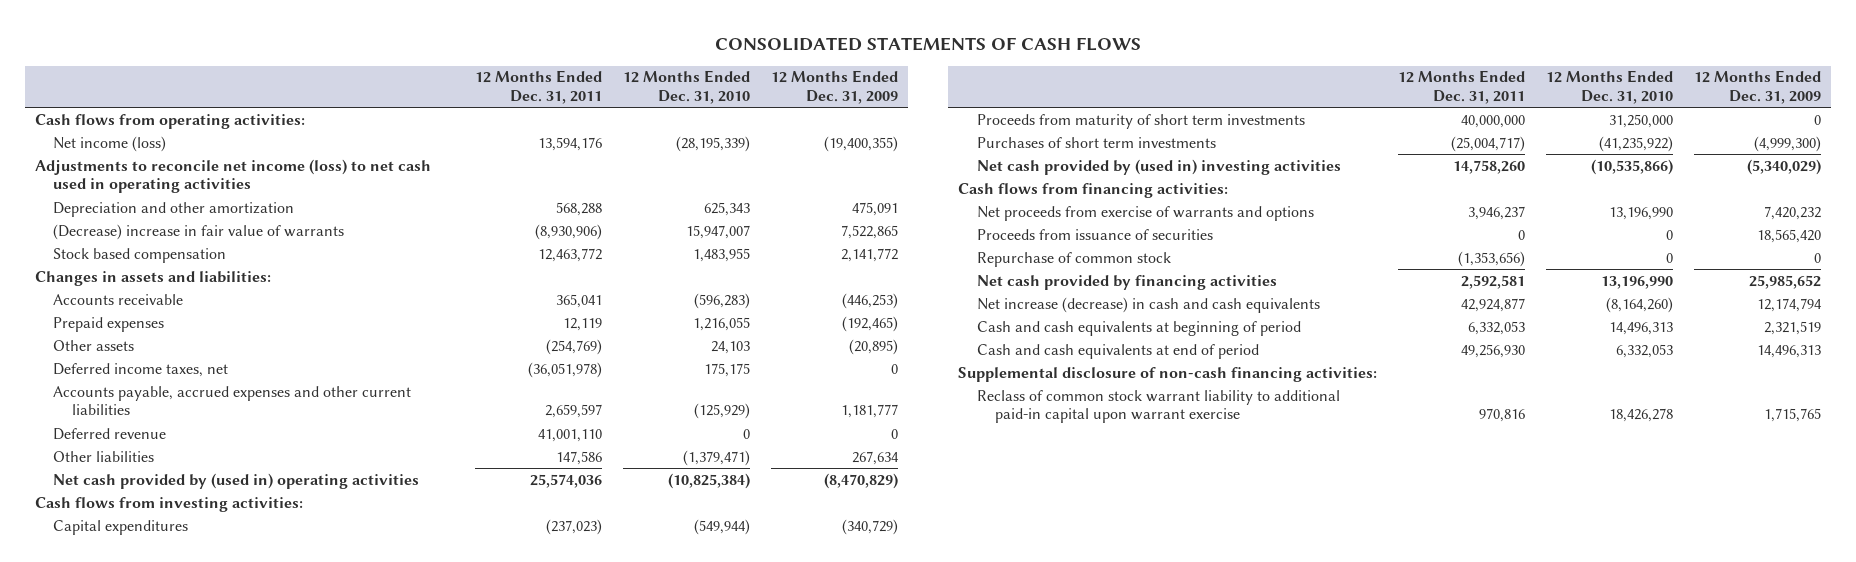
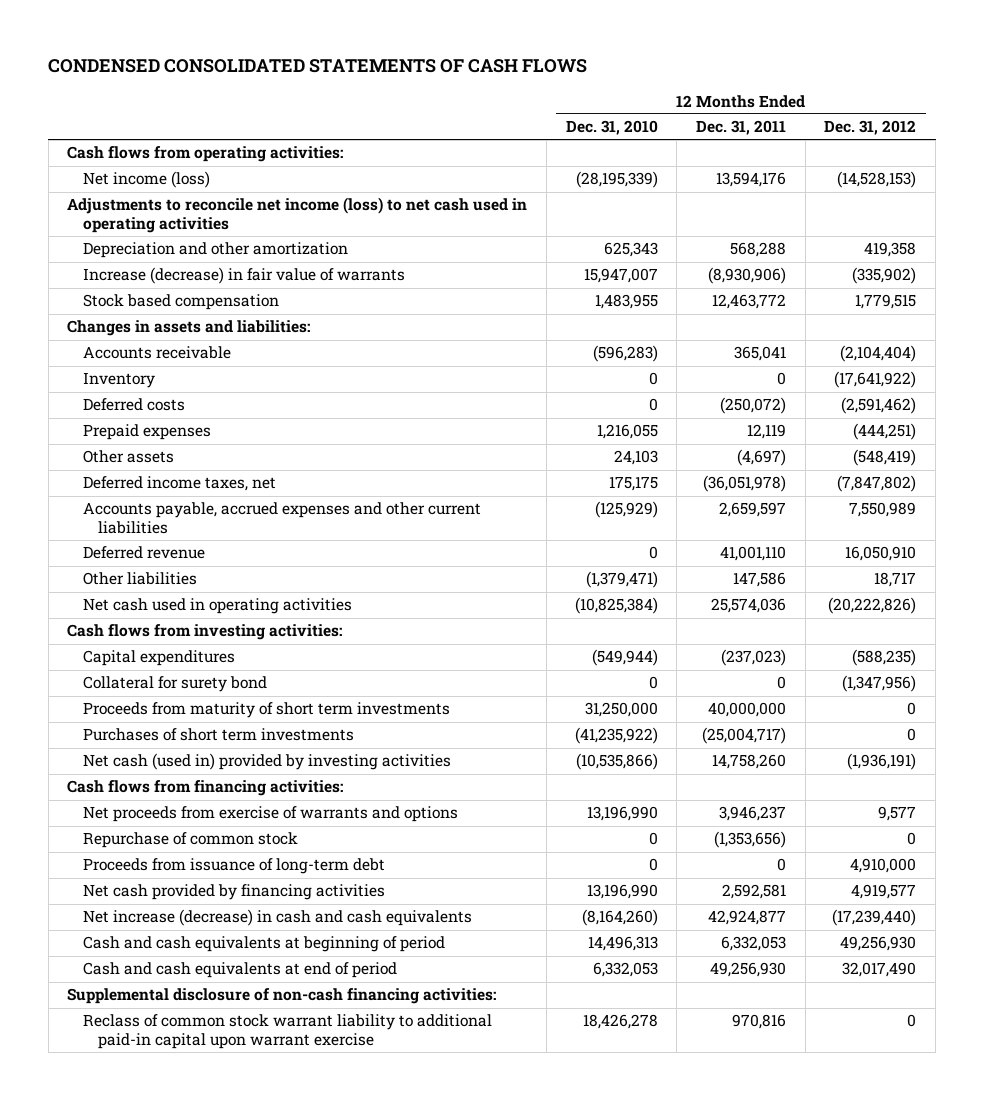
[714,36,1141,51] CONSOLIDATED STATEMENTS OF CASH FLOWS -> [48,59,588,74] CONDENSED CONSOLIDATED STATEMENTS OF CASH FLOWS
[770,70,898,105] 12 Months Ended Dec. 31, 2009 -> none
none -> [824,120,917,136] Dec. 31, 2012
[53,223,345,240] (Decrease) increase in fair value of warrants -> [82,267,405,285] Increase (decrease) in fair value of warrants
none -> [82,372,155,389] Inventory
none -> [82,398,185,412] Deferred costs
[545,338,602,355] (254,769) -> [736,449,786,467] (4,697)
[53,472,420,489] Net cash provided by (used in) operating activities -> [82,598,352,615] Net cash used in operating activities
none -> [82,676,267,693] Collateral for surety bond
[976,158,1341,175] Net cash provided by (used in) investing activities -> [82,753,451,771] Net cash (used in) provided by investing activities
[976,228,1213,240] Proceeds from issuance of securities -> none
none -> [82,858,385,875] Proceeds from issuance of long-term debt

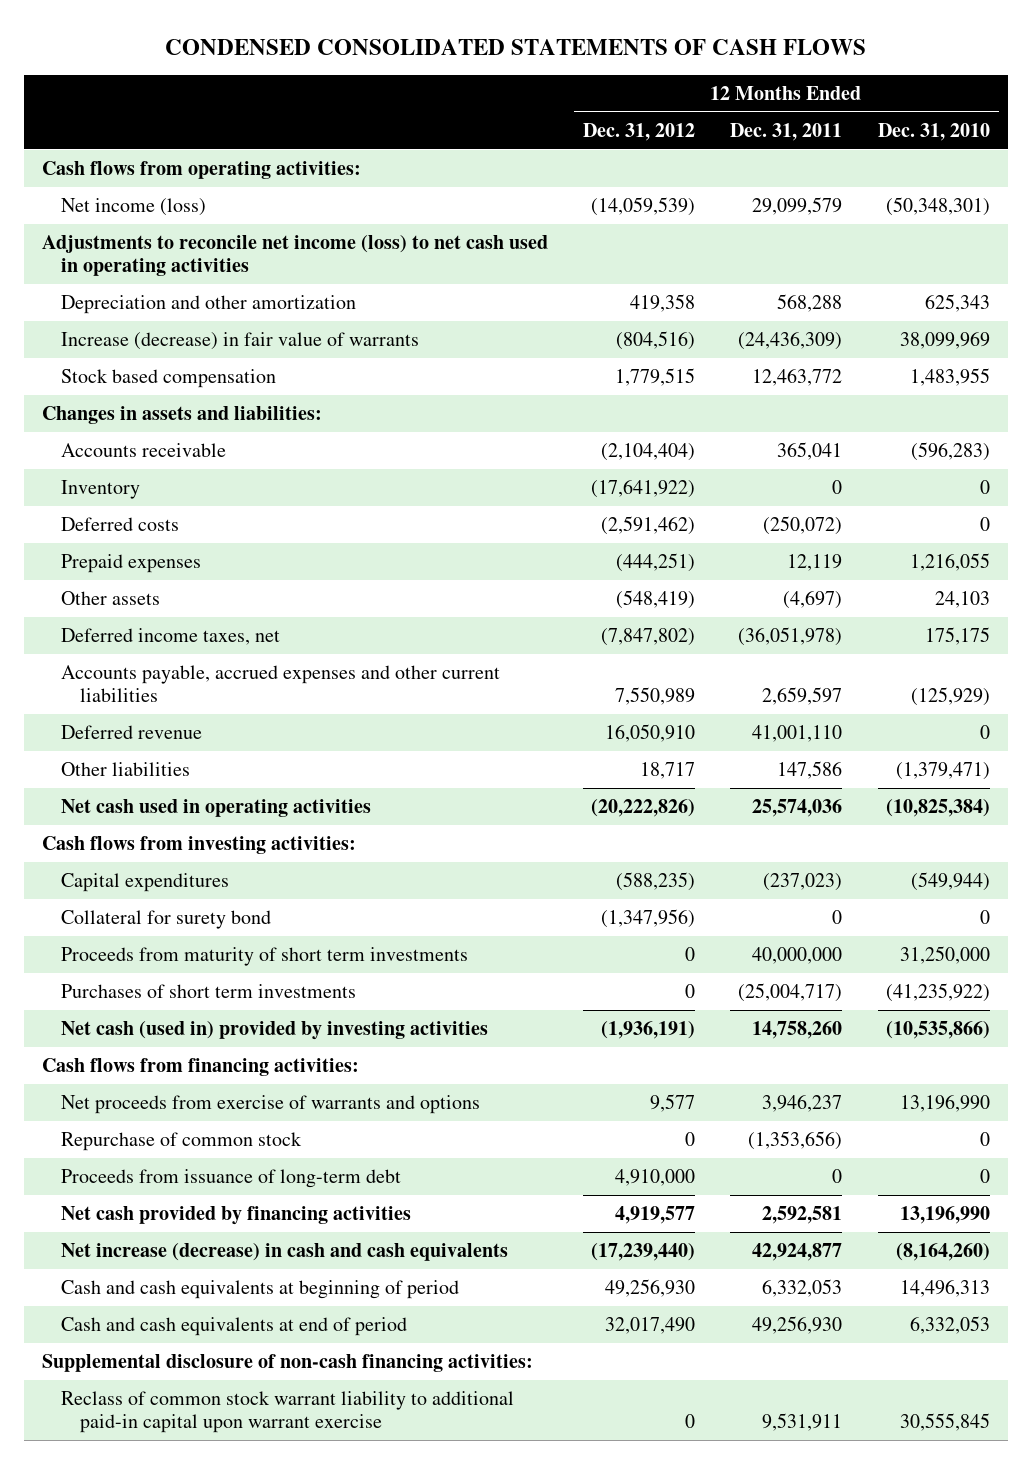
[575,171,658,189] (28,195,339) -> [885,197,990,217] (50,348,301)
[715,172,786,188] 13,594,176 -> [752,197,843,216] 29,099,579
[837,171,917,189] (14,528,153) -> [590,197,695,217] (14,059,539)
[583,268,658,284] 15,947,007 -> [899,331,990,350] 38,099,969
[707,267,786,285] (8,930,906) -> [738,331,843,351] (24,436,309)
[852,267,917,285] (335,902) -> [615,331,695,351] (804,516)
[582,1014,658,1030] 18,426,278 -> [899,1413,990,1432] 30,555,845
[731,1014,786,1030] 970,816 -> [762,1413,843,1432] 9,531,911

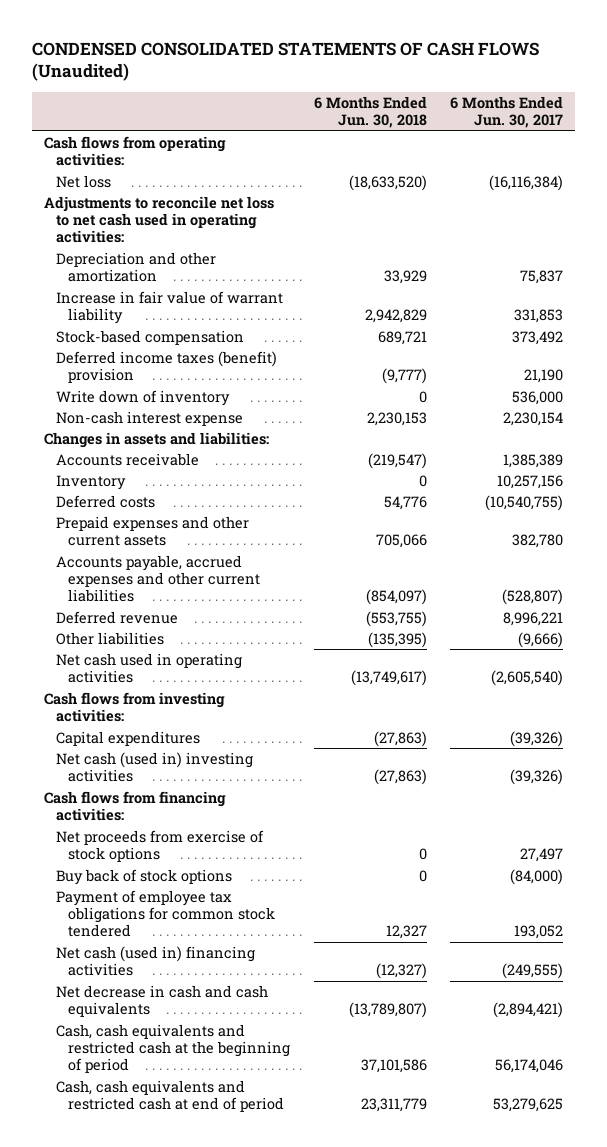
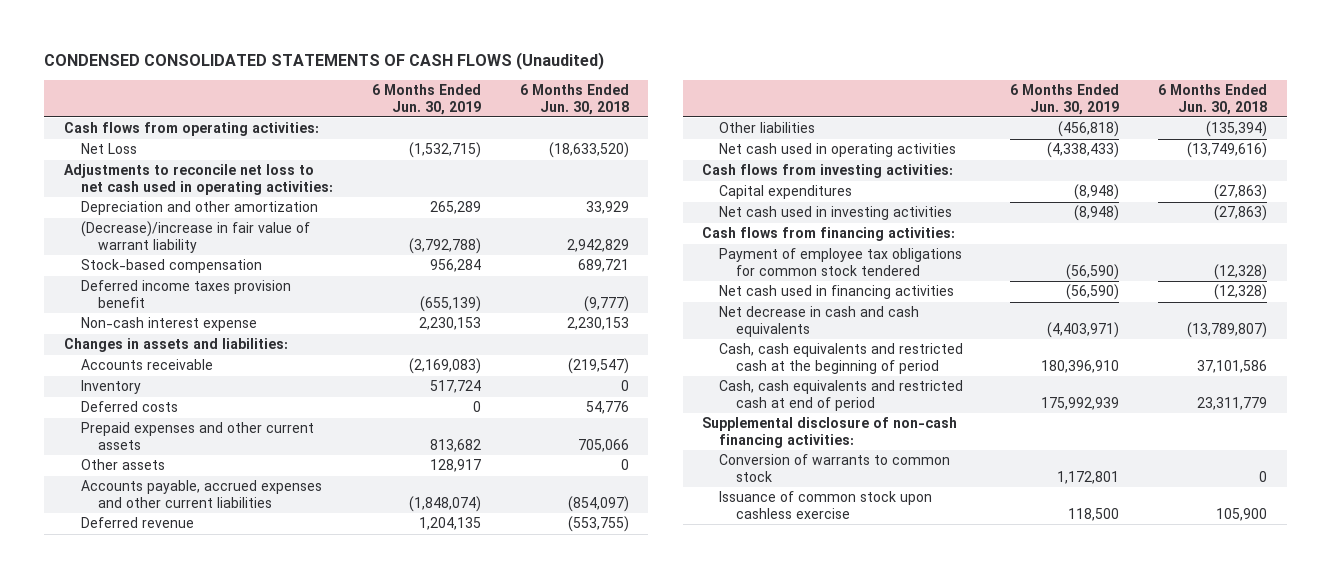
[450,95,564,129] 6 Months Ended Jun. 30, 2017 -> none
none -> [371,83,481,115] 6 Months Ended Jun. 30, 2019
[55,174,111,188] Net loss -> [80,143,137,155] Net Loss
[55,290,283,325] Increase in fair value of warrant liability -> [80,221,310,253] (Decrease)/increase in fair value of warrant liability
[55,389,230,406] Write down of inventory -> none
[55,350,277,384] Deferred income taxes (benefit) provision -> [80,280,291,308] Deferred income taxes provision benefit
none -> [80,459,165,471] Other assets
[367,631,427,648] (135,395) -> [1206,121,1268,138] (135,394)
[350,670,427,687] (13,749,617) -> [1187,142,1268,159] (13,749,616)
[55,751,253,783] Net cash (used in) investing activities -> [719,206,953,221] Net cash used in investing activities
[55,829,264,863] Net proceeds from exercise of stock options -> none
[55,868,232,885] Buy back of stock options -> none
[385,925,427,940] 12,327 -> [1214,263,1268,280] (12,328)
[55,945,255,977] Net cash (used in) financing activities -> [719,285,955,300] Net cash used in financing activities
[375,963,427,980] (12,327) -> [1214,284,1268,301] (12,328)
none -> [702,417,958,448] Supplemental disclosure of non-cash financing activities:
none -> [719,454,951,482] Conversion of warrants to common stock
none -> [719,491,933,519] Issuance of common stock upon cashless exercise

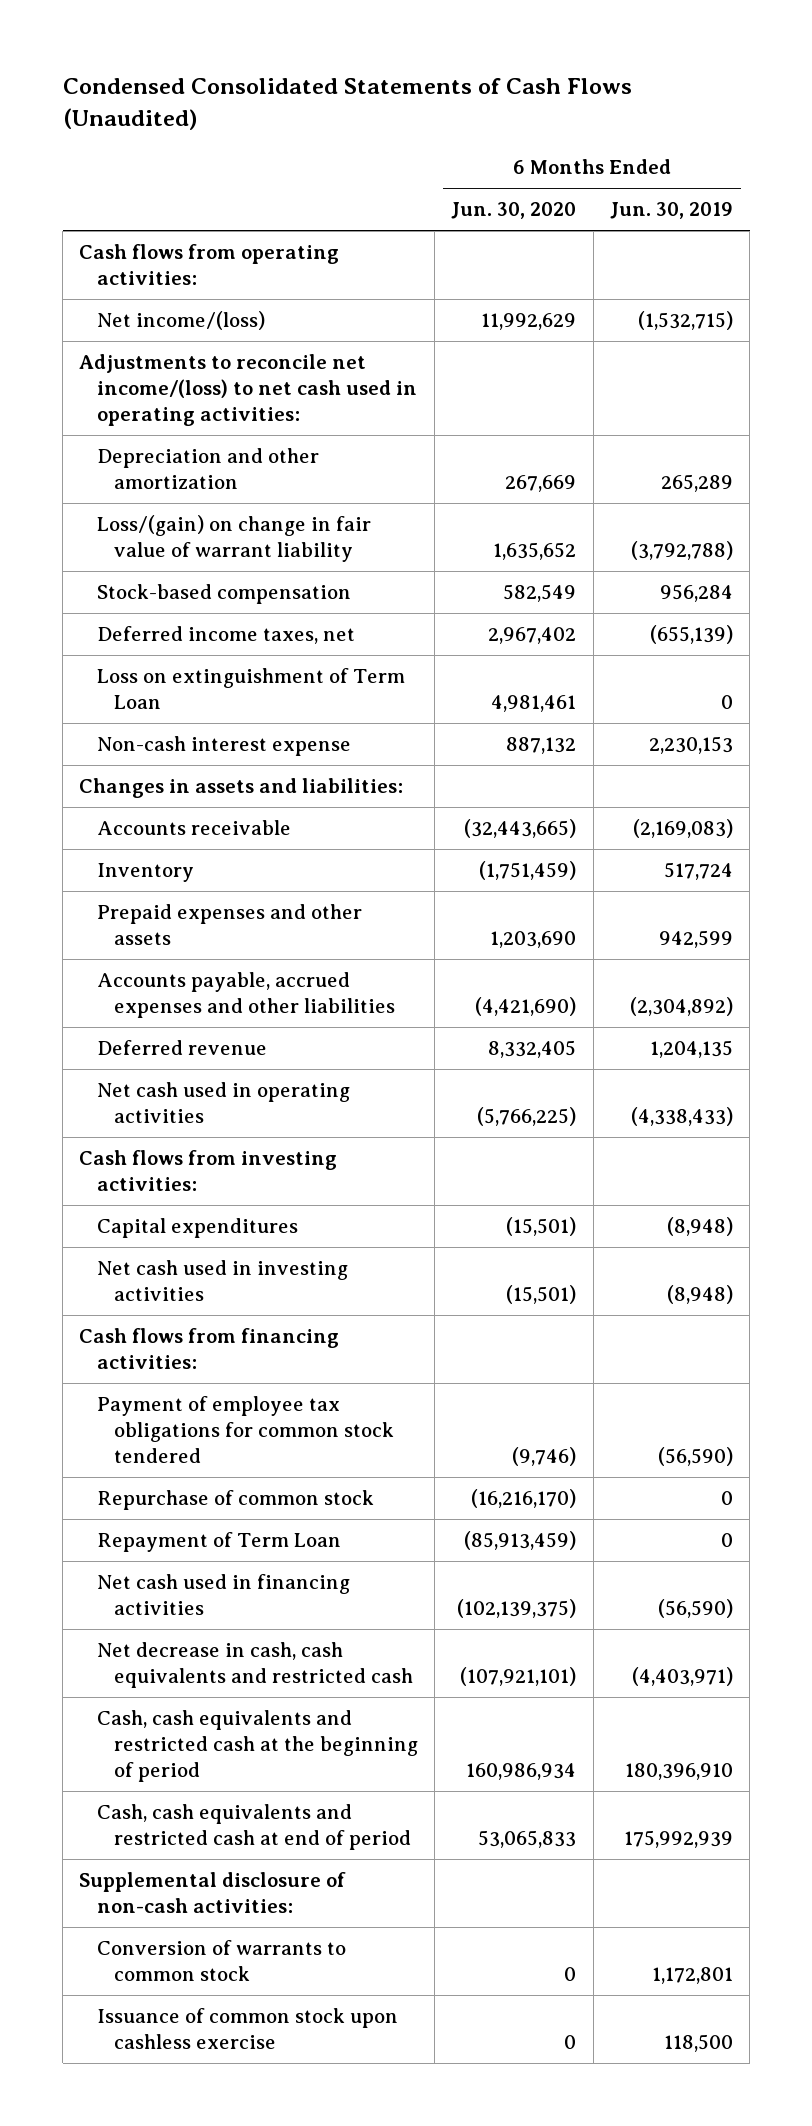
[44,51,605,70] CONDENSED CONSOLIDATED STATEMENTS OF CASH FLOWS (Unaudited) -> [62,78,632,130] Condensed Consolidated Statements of Cash Flows (Unaudited)
[519,83,629,115] 6 Months Ended Jun. 30, 2018 -> none
none -> [451,202,577,220] Jun. 30, 2020
[80,143,137,155] Net Loss -> [96,311,265,331] Net income/(loss)
[63,164,333,195] Adjustments to reconcile net loss to net cash used in operating activities: -> [79,354,417,427] Adjustments to reconcile net income/(loss) to net cash used in operating activities:
[80,221,310,253] (Decrease)/increase in fair value of warrant liability -> [96,515,371,563] Loss/(gain) on change in fair value of warrant liability
[80,280,291,308] Deferred income taxes provision benefit -> [96,626,355,645] Deferred income taxes, net
none -> [96,668,405,710] Loss on extinguishment of Term Loan
[80,401,178,413] Deferred costs -> none
[80,459,165,471] Other assets -> none
[80,422,314,450] Prepaid expenses and other current assets -> [96,904,362,946] Prepaid expenses and other assets
[429,438,481,452] 813,682 -> [658,930,733,949] 942,599
[80,480,322,508] Accounts payable, accrued expenses and other current liabilities -> [96,972,395,1019] Accounts payable, accrued expenses and other liabilities
[408,495,481,512] (1,848,074) -> [629,997,733,1017] (2,304,892)
[719,122,816,134] Other liabilities -> none
none -> [96,1490,374,1511] Repurchase of common stock
none -> [96,1532,341,1553] Repayment of Term Loan
[719,306,920,337] Net decrease in cash and cash equivalents -> [96,1642,413,1689] Net decrease in cash, cash equivalents and restricted cash
[702,417,958,448] Supplemental disclosure of non-cash financing activities: -> [79,1872,347,1914] Supplemental disclosure of non-cash activities:

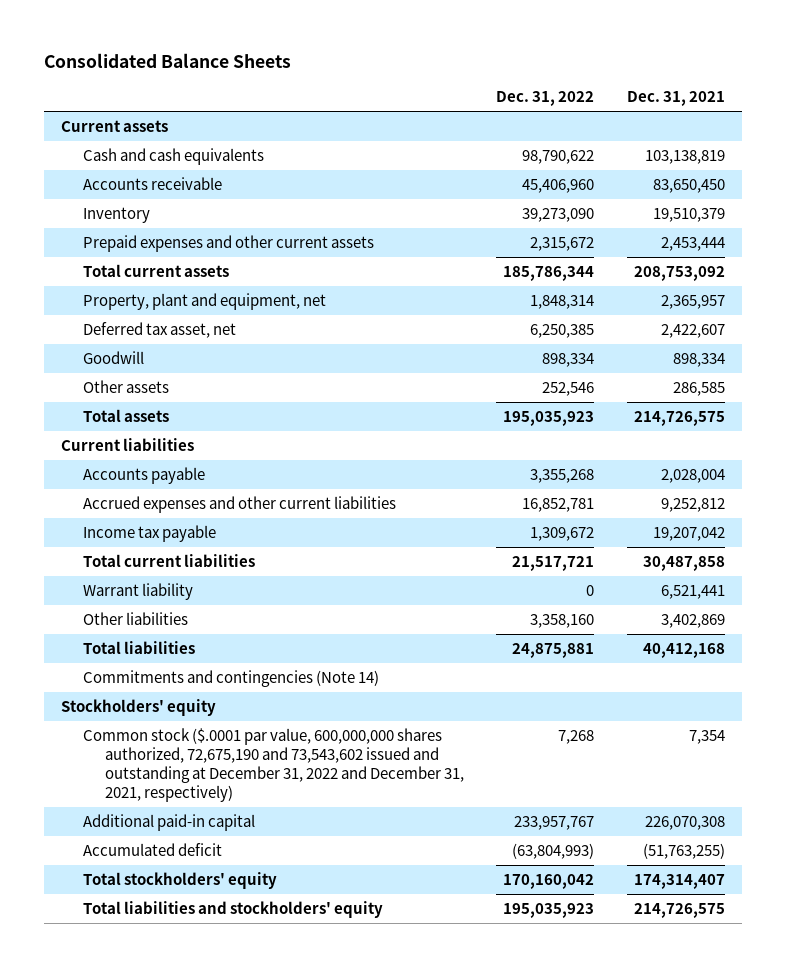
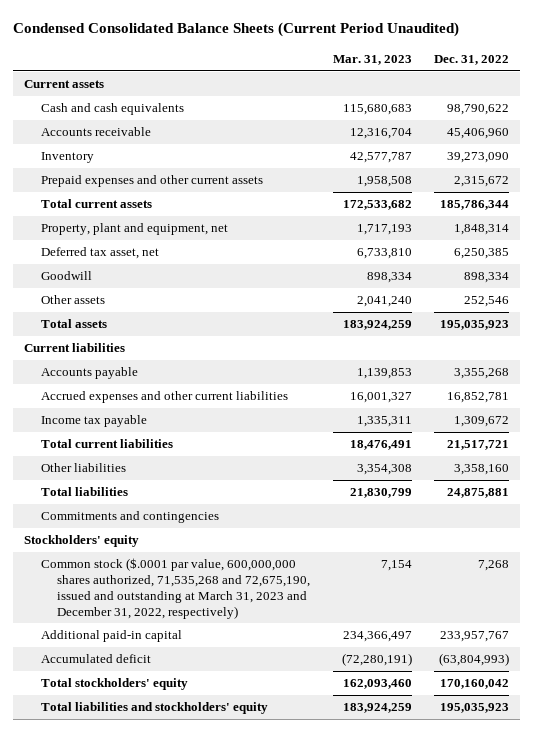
[44,52,292,68] Consolidated Balance Sheets -> [13,22,460,38] Condensed Consolidated Balance Sheets (Current Period Unaudited)
[627,91,726,107] Dec. 31, 2021 -> none
none -> [332,54,412,65] Mar. 31, 2023
[82,582,193,600] Warrant liability -> none
[82,669,379,687] Commitments and contingencies (Note 14) -> [40,511,219,524] Commitments and contingencies
[82,727,464,803] Common stock ($.0001 par value, 600,000,000 shares authorized, 72,675,190 and 73,543,602 issued and outstanding at December 31, 2022 and December 31, 2021, respectively) -> [40,558,311,619] Common stock ($.0001 par value, 600,000,000 shares authorized, 71,535,268 and 72,675,190, issued and outstanding at March 31, 2023 and December 31, 2022, respectively)

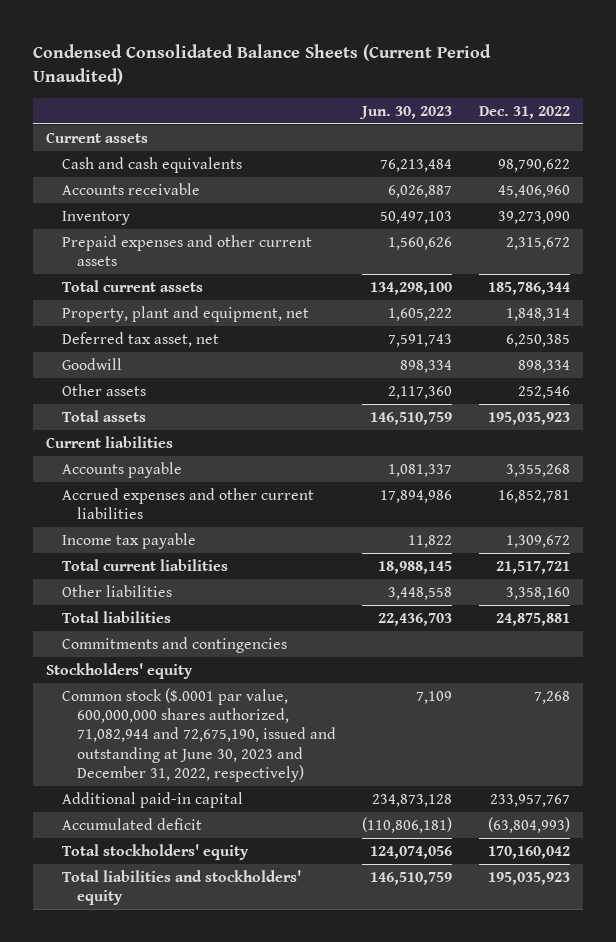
[332,54,412,65] Mar. 31, 2023 -> none
none -> [359,105,453,119] Jun. 30, 2023
[40,558,311,619] Common stock ($.0001 par value, 600,000,000 shares authorized, 71,535,268 and 72,675,190, issued and outstanding at March 31, 2023 and December 31, 2022, respectively) -> [61,687,336,782] Common stock ($.0001 par value, 600,000,000 shares authorized, 71,082,944 and 72,675,190, issued and outstanding at June 30, 2023 and December 31, 2022, respectively)

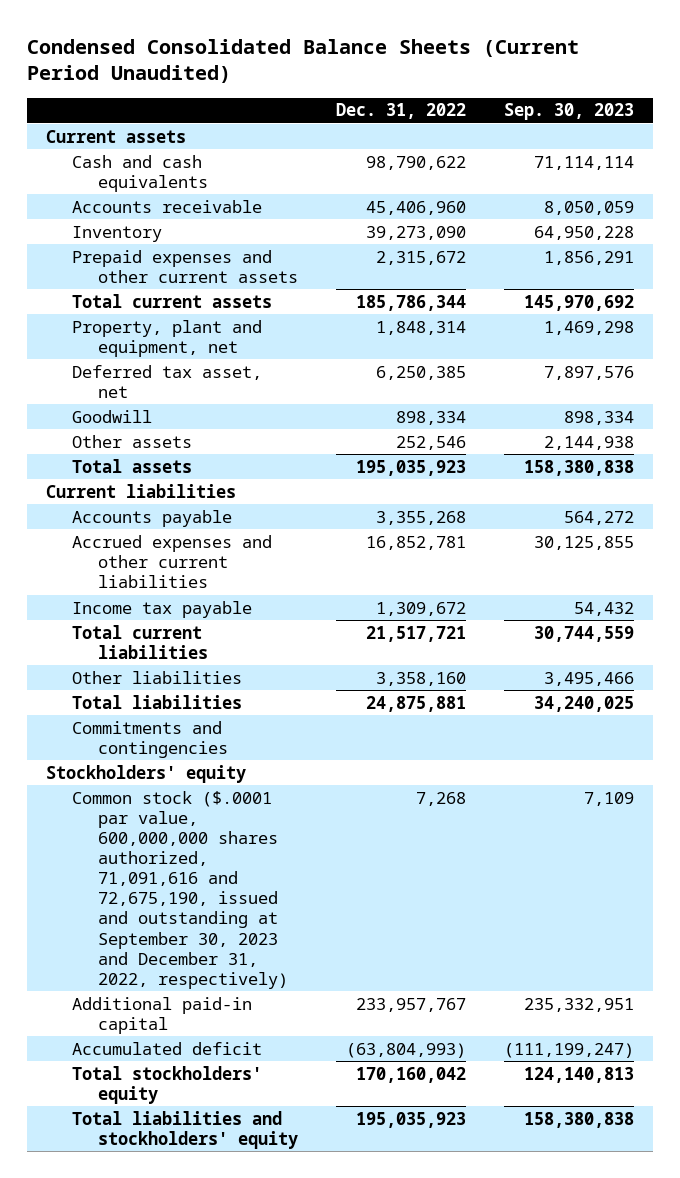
[359,105,453,119] Jun. 30, 2023 -> none
none -> [503,103,634,121] Sep. 30, 2023
[61,687,336,782] Common stock ($.0001 par value, 600,000,000 shares authorized, 71,082,944 and 72,675,190, issued and outstanding at June 30, 2023 and December 31, 2022, respectively) -> [71,790,288,989] Common stock ($.0001 par value, 600,000,000 shares authorized, 71,091,616 and 72,675,190, issued and outstanding at September 30, 2023 and December 31, 2022, respectively)

